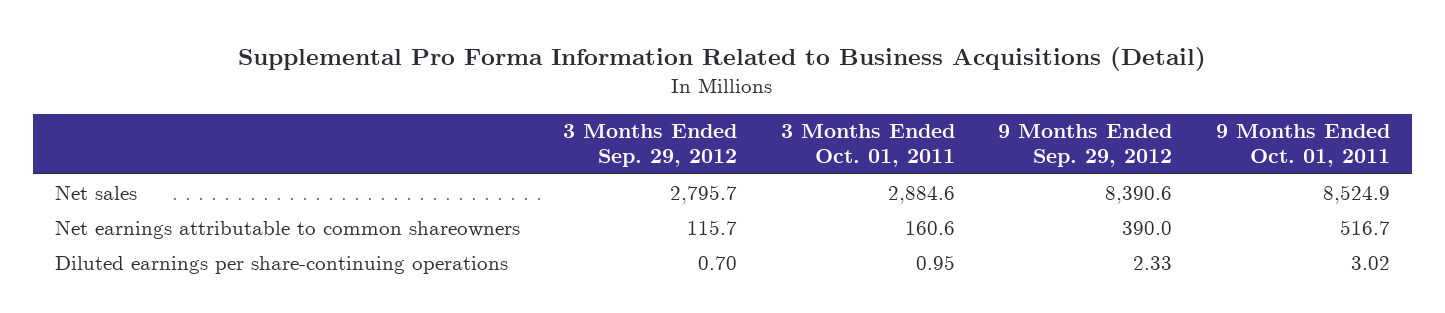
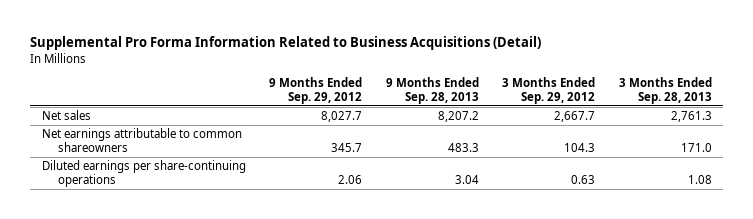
[780,124,955,168] 3 Months Ended Oct. 01, 2011 -> none
[1216,124,1391,168] 9 Months Ended Oct. 01, 2011 -> none
none -> [385,76,479,105] 9 Months Ended Sep. 28, 2013
none -> [618,76,712,105] 3 Months Ended Sep. 28, 2013
[670,184,738,204] 2,795.7 -> [554,110,596,122] 2,667.7
[1105,185,1173,204] 8,390.6 -> [321,110,363,122] 8,027.7
[687,219,738,235] 115.7 -> [564,143,596,153] 104.3
[1122,220,1173,235] 390.0 -> [331,143,363,153] 345.7
[698,255,738,270] 0.70 -> [571,175,596,185] 0.63
[1133,255,1173,270] 2.33 -> [338,175,363,185] 2.06

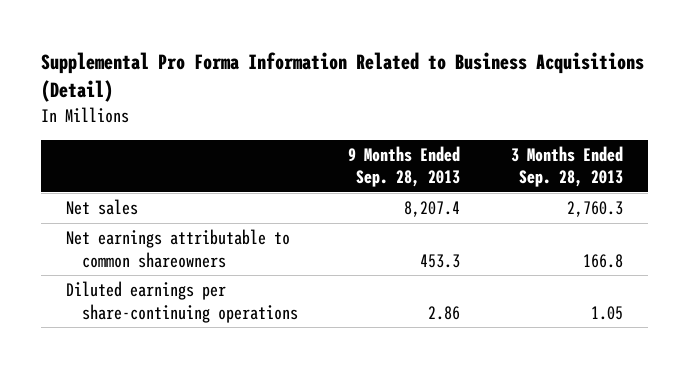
[269,76,363,105] 9 Months Ended Sep. 29, 2012 -> none
[502,76,596,105] 3 Months Ended Sep. 29, 2012 -> none
[437,110,479,122] 8,207.2 -> [404,201,461,218] 8,207.4
[670,110,712,122] 2,761.3 -> [566,201,623,218] 2,760.3
[447,143,479,153] 483.3 -> [420,253,461,268] 453.3
[680,143,712,153] 171.0 -> [582,253,623,268] 166.8
[454,175,479,185] 3.04 -> [428,305,461,320] 2.86
[687,175,712,185] 1.08 -> [590,305,623,320] 1.05

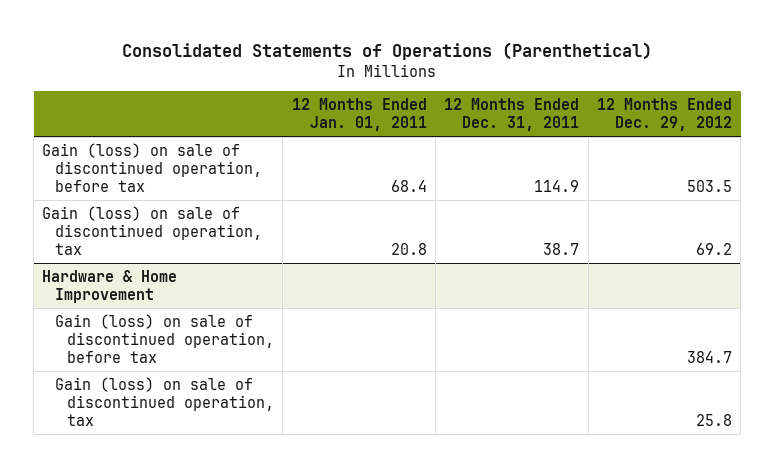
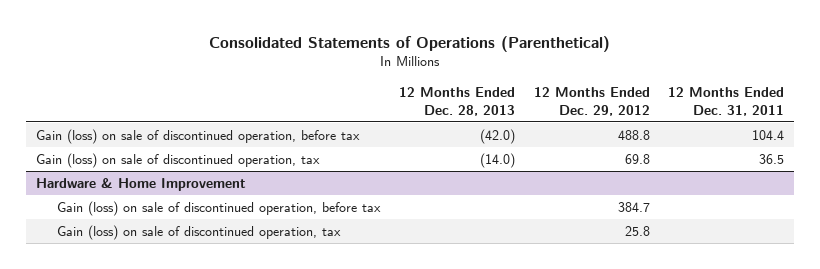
[291,98,427,132] 12 Months Ended Jan. 01, 2011 -> none
none -> [398,86,515,116] 12 Months Ended Dec. 28, 2013
[534,179,580,192] 114.9 -> [752,129,785,140] 104.4
[686,179,732,192] 503.5 -> [617,129,650,140] 488.8
[543,242,580,255] 38.7 -> [759,153,785,164] 36.5
[695,242,732,255] 69.2 -> [624,153,650,164] 69.8

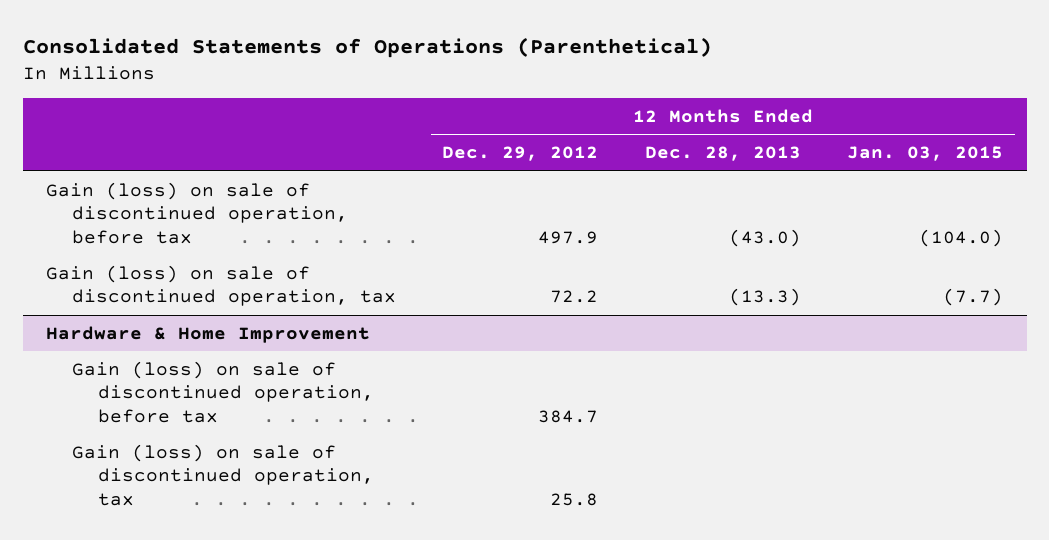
[668,86,785,116] 12 Months Ended Dec. 31, 2011 -> none
none -> [847,146,1004,162] Jan. 03, 2015
[479,128,515,144] (42.0) -> [728,228,801,247] (43.0)
[617,129,650,140] 488.8 -> [538,230,599,244] 497.9
[479,152,515,168] (14.0) -> [728,288,801,307] (13.3)
[624,153,650,164] 69.8 -> [550,290,599,304] 72.2

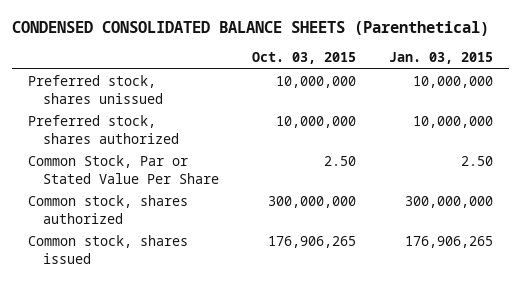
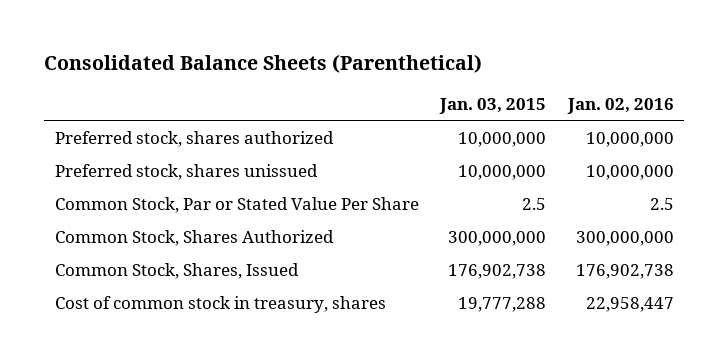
[11,20,489,36] CONDENSED CONSOLIDATED BALANCE SHEETS (Parenthetical) -> [43,54,482,74] Consolidated Balance Sheets (Parenthetical)
[252,52,357,65] Oct. 03, 2015 -> none
none -> [566,97,674,114] Jan. 02, 2016
[27,74,164,104] Preferred stock, shares unissued -> [54,163,318,180] Preferred stock, shares unissued
[460,155,493,166] 2.50 -> [522,197,547,210] 2.5
[27,194,188,224] Common stock, shares authorized -> [54,229,334,246] Common Stock, Shares Authorized
[27,234,188,264] Common stock, shares issued -> [54,262,299,279] Common Stock, Shares, Issued
[404,235,493,248] 176,906,265 -> [448,263,547,279] 176,902,738
none -> [54,295,386,313] Cost of common stock in treasury, shares

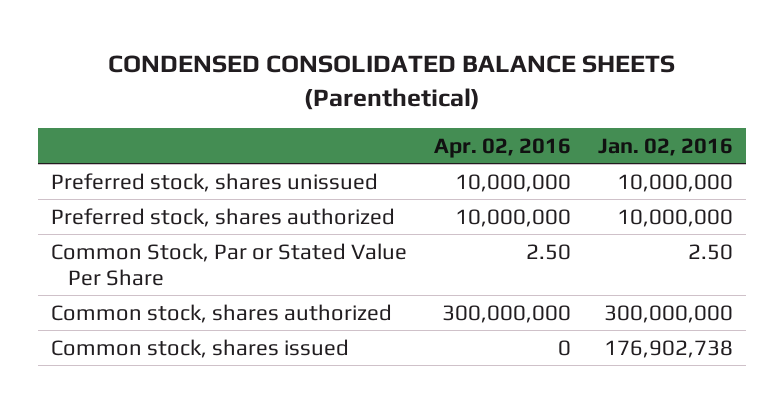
[43,54,482,74] Consolidated Balance Sheets (Parenthetical) -> [108,54,676,110] CONDENSED CONSOLIDATED BALANCE SHEETS (Parenthetical)
[439,97,547,114] Jan. 03, 2015 -> none
none -> [434,137,572,158] Apr. 02, 2016
[54,295,386,313] Cost of common stock in treasury, shares -> none
[54,130,334,147] Preferred stock, shares authorized -> [51,207,396,227] Preferred stock, shares authorized
[649,197,674,210] 2.5 -> [687,243,733,260] 2.50
[54,229,334,246] Common Stock, Shares Authorized -> [51,303,393,323] Common stock, shares authorized
[54,262,299,279] Common Stock, Shares, Issued -> [51,338,350,358] Common stock, shares issued

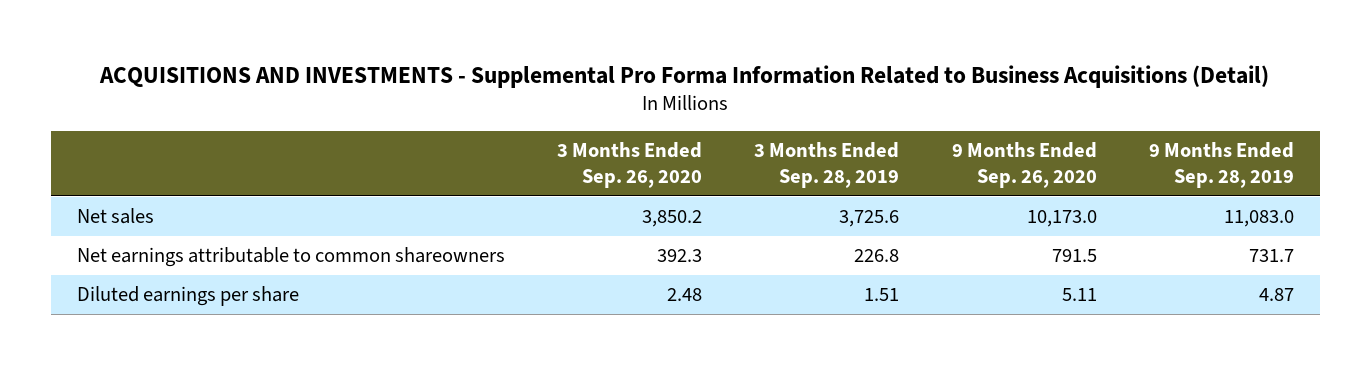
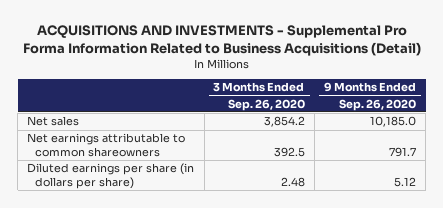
[754,141,900,188] 3 Months Ended Sep. 28, 2019 -> none
[1148,141,1294,188] 9 Months Ended Sep. 28, 2019 -> none
[642,210,703,228] 3,850.2 -> [263,116,305,128] 3,854.2
[1026,210,1097,228] 10,173.0 -> [369,116,416,128] 10,185.0
[657,249,703,263] 392.3 -> [273,146,305,157] 392.5
[1051,249,1097,263] 791.5 -> [388,146,416,157] 791.7
[76,286,299,307] Diluted earnings per share -> [27,163,195,189] Diluted earnings per share (in dollars per share)
[1061,288,1097,302] 5.11 -> [393,176,416,187] 5.12

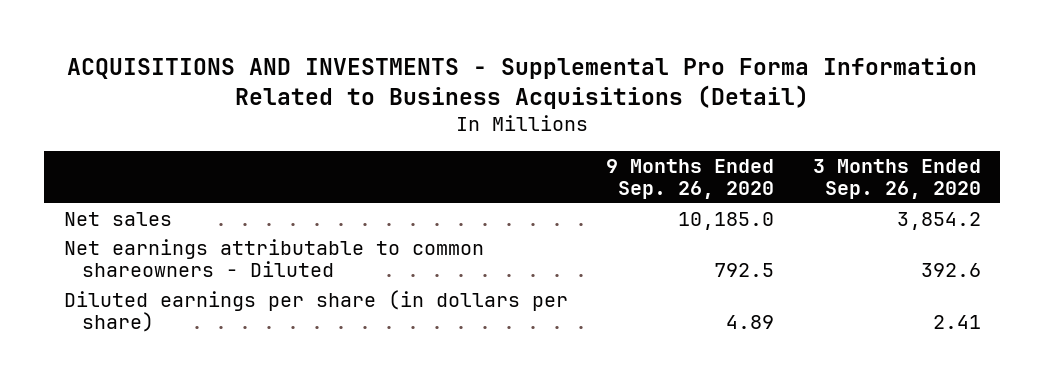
[27,133,186,157] Net earnings attributable to common shareowners -> [63,238,484,278] Net earnings attributable to common shareowners - Diluted
[273,146,305,157] 392.5 -> [920,263,981,278] 392.6
[388,146,416,157] 791.7 -> [714,263,775,278] 792.5
[280,176,305,187] 2.48 -> [932,315,981,330] 2.41
[393,176,416,187] 5.12 -> [726,315,775,330] 4.89

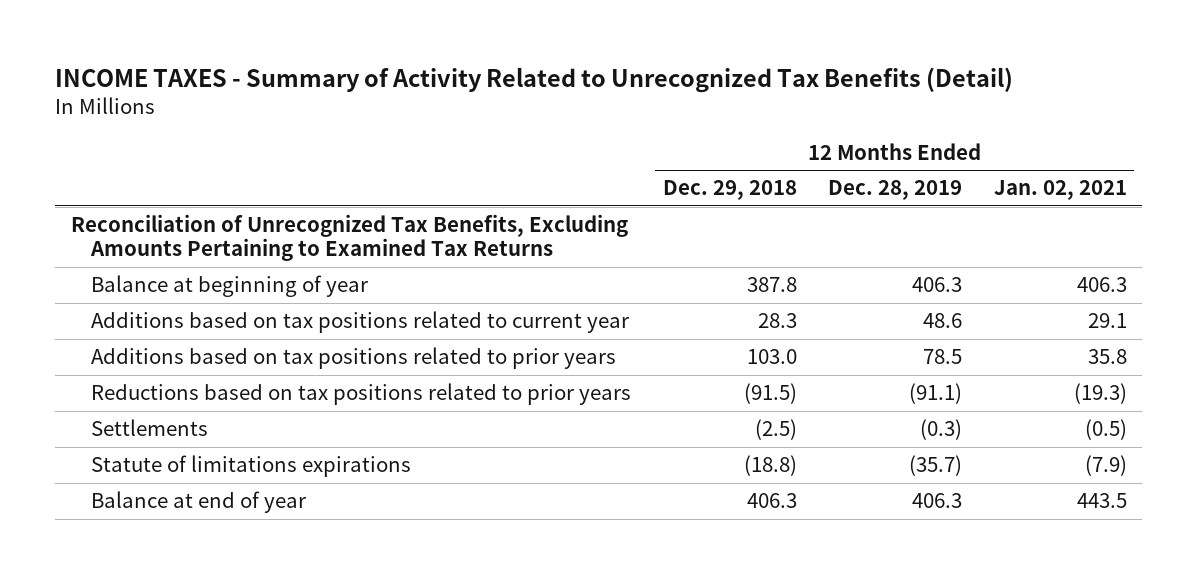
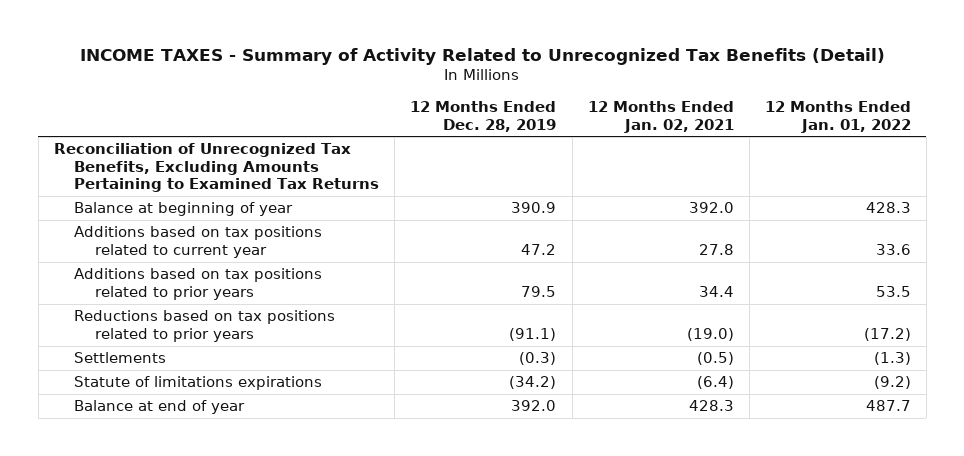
[662,180,797,201] Dec. 29, 2018 -> none
none -> [764,100,911,133] 12 Months Ended Jan. 01, 2022
[912,277,963,293] 406.3 -> [511,202,557,214] 390.9
[1076,277,1127,293] 406.3 -> [688,202,734,214] 392.0
[923,313,963,329] 48.6 -> [521,243,557,255] 47.2
[1087,313,1127,329] 29.1 -> [698,243,734,255] 27.8
[923,349,963,365] 78.5 -> [521,285,557,297] 79.5
[1087,349,1127,365] 35.8 -> [698,285,734,297] 34.4
[1073,383,1127,405] (19.3) -> [686,327,734,341] (19.0)
[909,455,963,477] (35.7) -> [509,376,557,390] (34.2)
[1084,455,1127,477] (7.9) -> [696,376,734,390] (6.4)
[912,493,963,509] 406.3 -> [511,400,557,412] 392.0
[1076,493,1127,509] 443.5 -> [688,400,734,412] 428.3

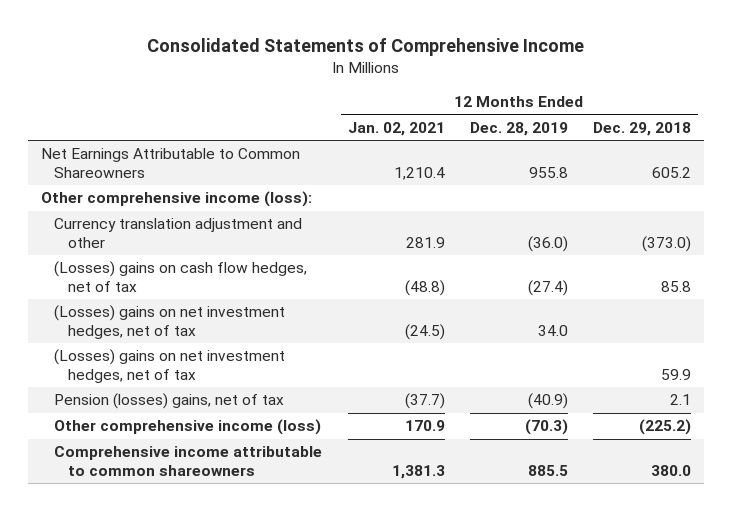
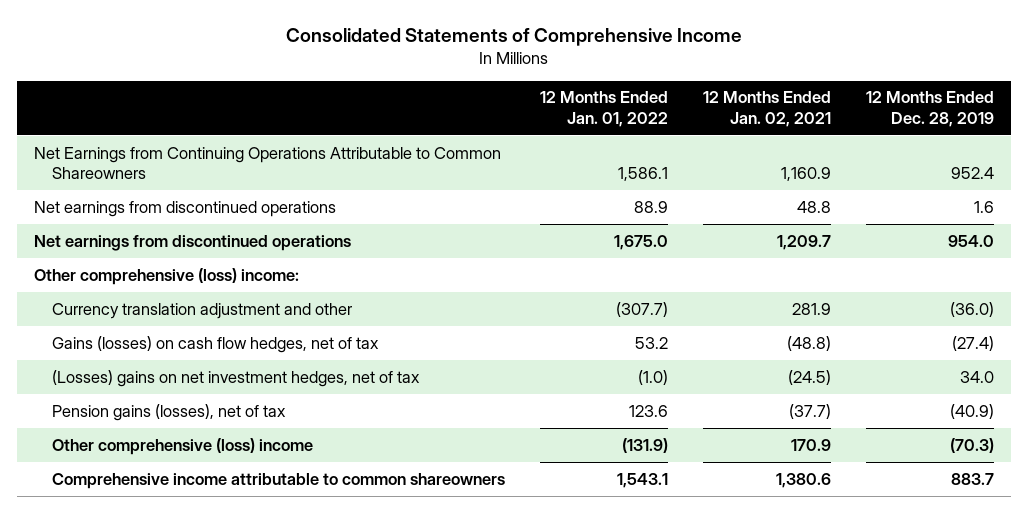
[593,121,692,136] Dec. 29, 2018 -> none
none -> [539,91,668,128] 12 Months Ended Jan. 01, 2022
[40,148,300,179] Net Earnings Attributable to Common Shareowners -> [34,146,502,180] Net Earnings from Continuing Operations Attributable to Common Shareowners
[393,167,445,181] 1,210.4 -> [780,167,831,182] 1,160.9
[528,167,568,179] 955.8 -> [950,167,994,180] 952.4
none -> [34,200,337,217] Net earnings from discontinued operations
none -> [34,234,352,251] Net earnings from discontinued operations
[40,191,312,208] Other comprehensive income (loss): -> [34,267,300,285] Other comprehensive (loss) income:
[54,261,308,293] (Losses) gains on cash flow hedges, net of tax -> [51,335,379,353] Gains (losses) on cash flow hedges, net of tax
[54,349,286,384] (Losses) gains on net investment hedges, net of tax -> none
[54,393,285,410] Pension (losses) gains, net of tax -> [51,403,286,421] Pension gains (losses), net of tax
[54,419,322,436] Other comprehensive income (loss) -> [51,437,313,455] Other comprehensive (loss) income
[391,465,445,480] 1,381.3 -> [775,472,831,488] 1,380.6
[527,465,568,477] 885.5 -> [950,472,994,485] 883.7

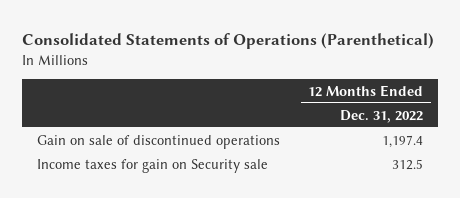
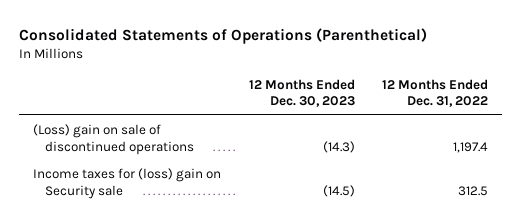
none -> [248,78,355,108] 12 Months Ended Dec. 30, 2023
[36,134,280,149] Gain on sale of discontinued operations -> [32,123,195,155] (Loss) gain on sale of discontinued operations
[36,158,268,173] Income taxes for gain on Security sale -> [32,167,221,199] Income taxes for (loss) gain on Security sale

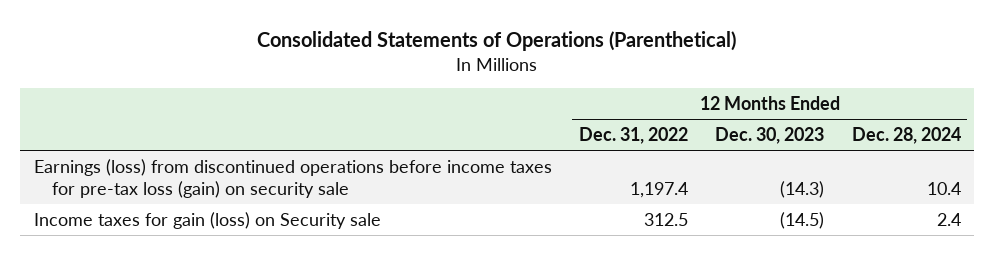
none -> [851,127,961,145] Dec. 28, 2024
[32,123,195,155] (Loss) gain on sale of discontinued operations -> [34,158,553,199] Earnings (loss) from discontinued operations before income taxes for pre-tax loss (gain) on security sale
[32,167,221,199] Income taxes for (loss) gain on Security sale -> [34,211,382,229] Income taxes for gain (loss) on Security sale

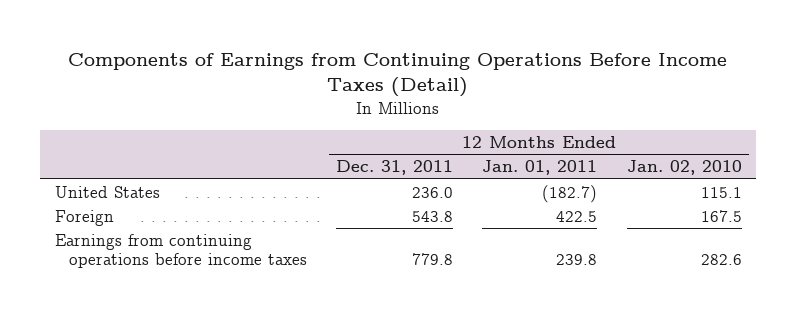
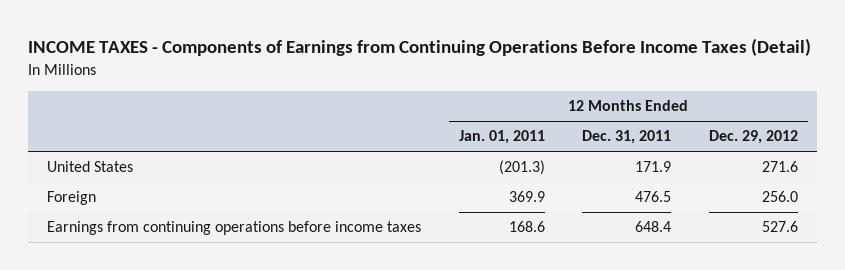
[68,52,728,98] Components of Earnings from Continuing Operations Before Income Taxes (Detail) -> [27,37,811,56] INCOME TAXES - Components of Earnings from Continuing Operations Before Income Taxes (Detail)
[626,160,742,176] Jan. 02, 2010 -> none
none -> [709,130,799,145] Dec. 29, 2012
[412,186,454,198] 236.0 -> [635,161,672,173] 171.9
[542,184,598,203] (182.7) -> [498,160,545,176] (201.3)
[412,210,454,222] 543.8 -> [635,191,672,203] 476.5
[556,210,598,222] 422.5 -> [508,191,545,203] 369.9
[412,252,454,265] 779.8 -> [635,221,672,233] 648.4
[556,253,598,265] 239.8 -> [508,221,545,233] 168.6

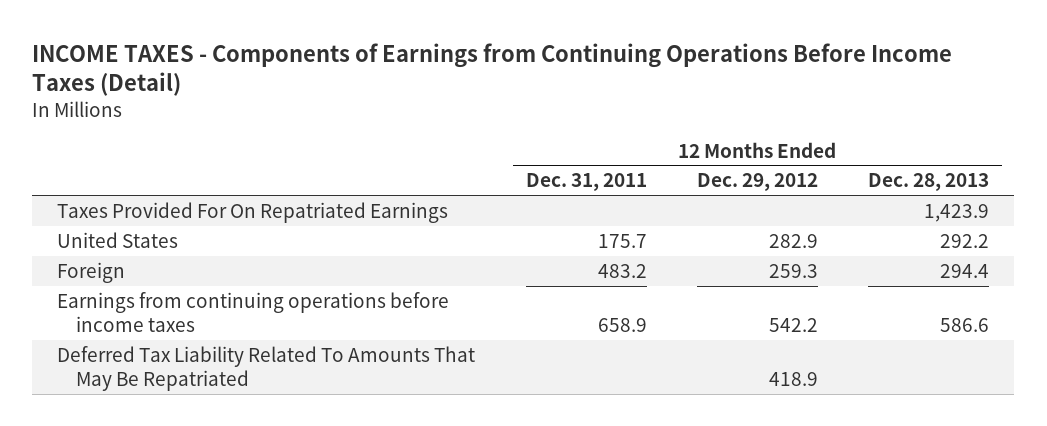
[458,130,545,145] Jan. 01, 2011 -> none
none -> [868,173,990,192] Dec. 28, 2013
none -> [57,201,449,223] Taxes Provided For On Repatriated Earnings
[635,161,672,173] 171.9 -> [597,233,647,248] 175.7
[762,161,799,173] 271.6 -> [768,233,818,248] 282.9
[635,191,672,203] 476.5 -> [597,263,647,278] 483.2
[762,191,799,203] 256.0 -> [768,263,818,278] 259.3
[635,221,672,233] 648.4 -> [597,318,647,333] 658.9
[762,221,799,233] 527.6 -> [768,318,818,333] 542.2
none -> [57,345,476,392] Deferred Tax Liability Related To Amounts That May Be Repatriated

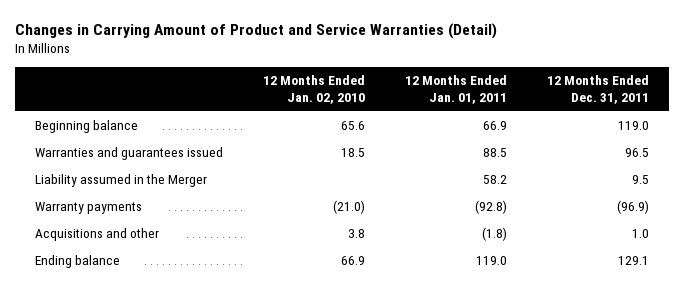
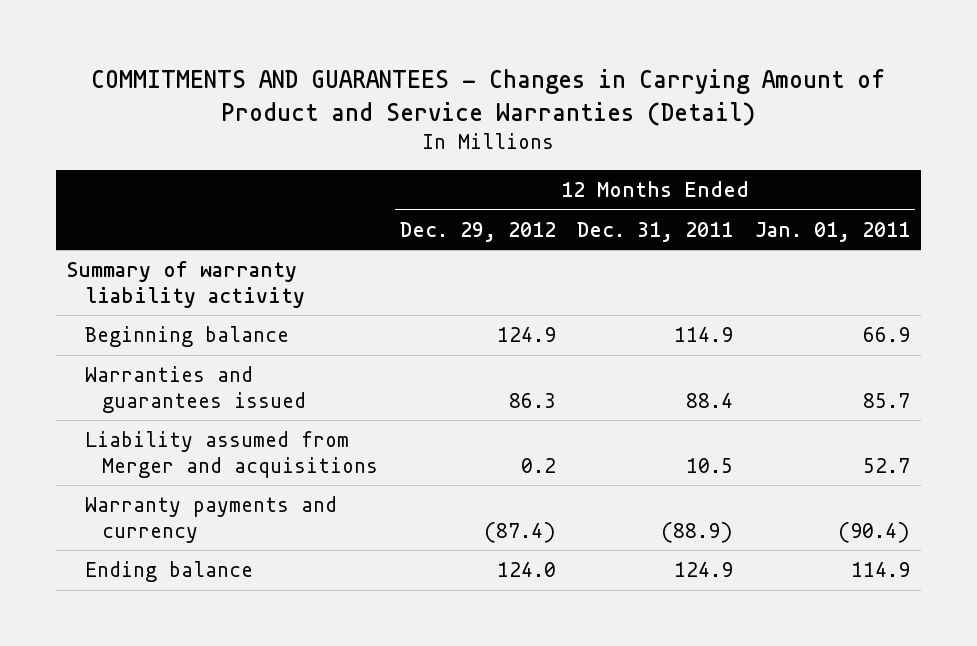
[14,23,497,40] Changes in Carrying Amount of Product and Service Warranties (Detail) -> [91,69,886,126] COMMITMENTS AND GUARANTEES - Changes in Carrying Amount of Product and Service Warranties (Detail)
[262,74,365,105] 12 Months Ended Jan. 02, 2010 -> none
none -> [399,221,556,242] Dec. 29, 2012
[34,228,159,242] Acquisitions and other -> none
none -> [66,260,305,308] Summary of warranty liability activity
[617,121,649,131] 119.0 -> [674,326,734,342] 114.9
[482,148,507,158] 88.5 -> [862,392,910,408] 85.7
[624,148,649,158] 96.5 -> [686,392,734,408] 88.4
[34,174,207,188] Liability assumed in the Merger -> [84,430,379,478] Liability assumed from Merger and acquisitions
[482,175,507,185] 58.2 -> [862,457,910,473] 52.7
[631,175,649,185] 9.5 -> [686,457,734,473] 10.5
[34,202,142,215] Warranty payments -> [84,495,337,543] Warranty payments and currency
[474,200,507,215] (92.8) -> [837,521,910,543] (90.4)
[616,200,649,215] (96.9) -> [661,521,734,543] (88.9)
[475,256,507,266] 119.0 -> [850,561,910,577] 114.9
[617,256,649,266] 129.1 -> [674,561,734,577] 124.9

